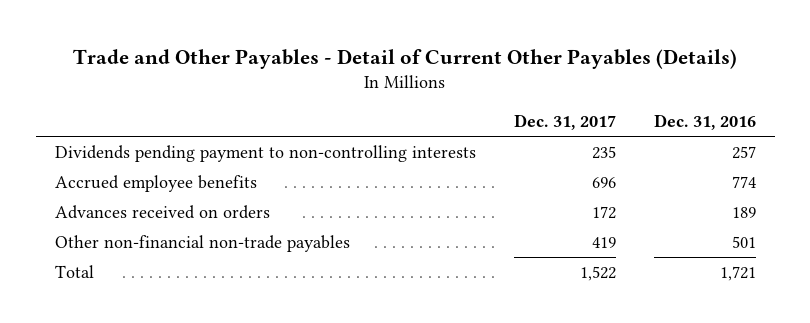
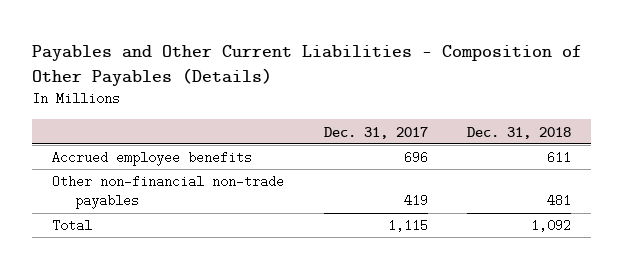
[73,48,738,69] Trade and Other Payables - Detail of Current Other Payables (Details) -> [32,44,583,86] Payables and Other Current Liabilities - Composition of Other Payables (Details)
[653,114,756,131] Dec. 31, 2016 -> none
none -> [467,126,572,139] Dec. 31, 2018
[54,144,476,162] Dividends pending payment to non-controlling interests -> none
[54,204,270,219] Advances received on orders -> none
[579,265,616,281] 1,522 -> [387,219,428,233] 1,115

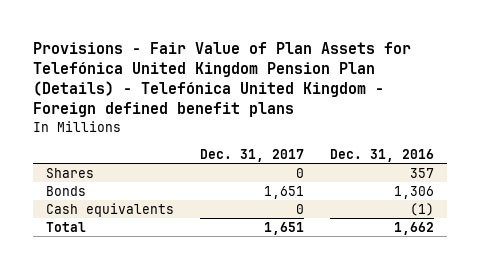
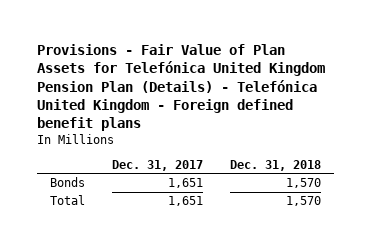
[330,148,435,162] Dec. 31, 2016 -> none
none -> [230,159,322,171] Dec. 31, 2018
[46,167,95,178] Shares -> none
[46,202,175,217] Cash equivalents -> none

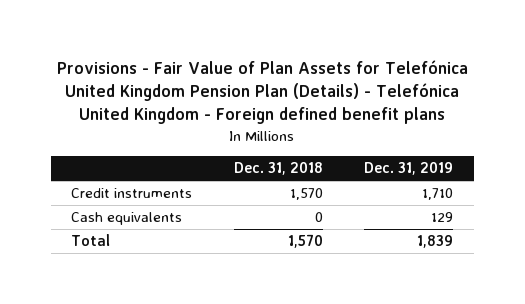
[112,159,204,171] Dec. 31, 2017 -> none
none -> [364,161,454,175] Dec. 31, 2019
[50,177,86,188] Bonds -> [71,188,193,199] Credit instruments
none -> [71,212,183,226] Cash equivalents

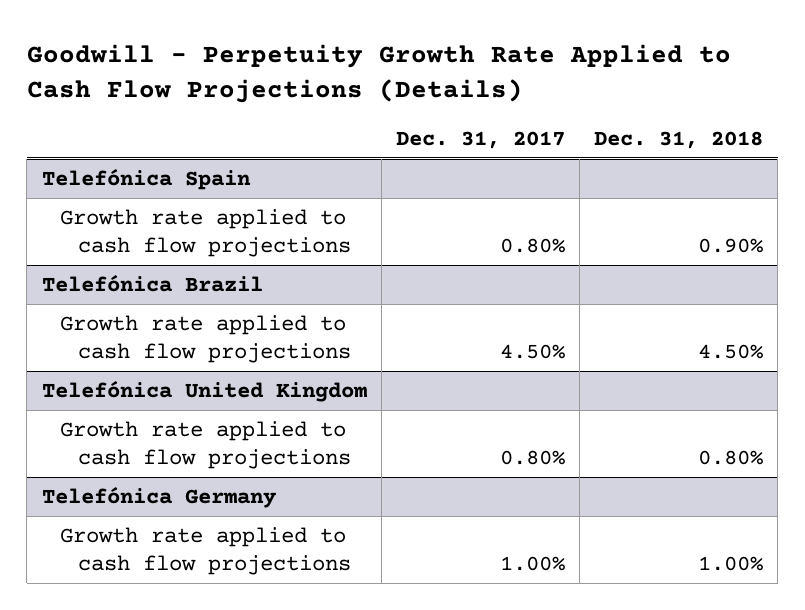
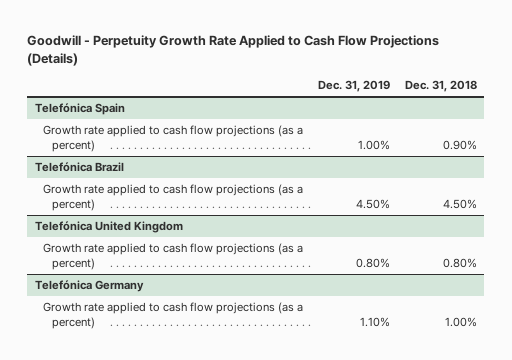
[395,130,565,149] Dec. 31, 2017 -> none
none -> [318,80,391,93] Dec. 31, 2019
[59,208,352,258] Growth rate applied to cash flow projections -> [43,125,304,152] Growth rate applied to cash flow projections (as a percent)
[59,314,352,364] Growth rate applied to cash flow projections -> [43,184,304,211] Growth rate applied to cash flow projections (as a percent)
[59,420,352,470] Growth rate applied to cash flow projections -> [43,243,304,270] Growth rate applied to cash flow projections (as a percent)
[59,526,352,576] Growth rate applied to cash flow projections -> [43,302,304,329] Growth rate applied to cash flow projections (as a percent)

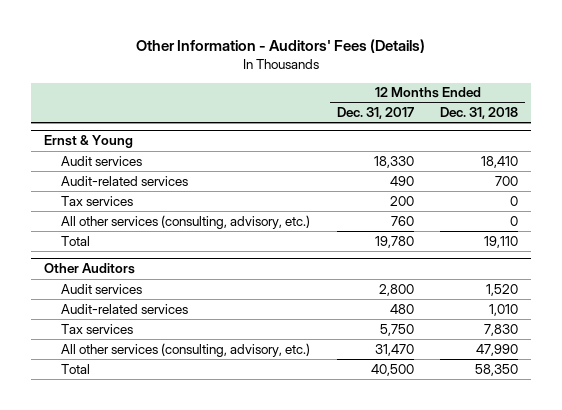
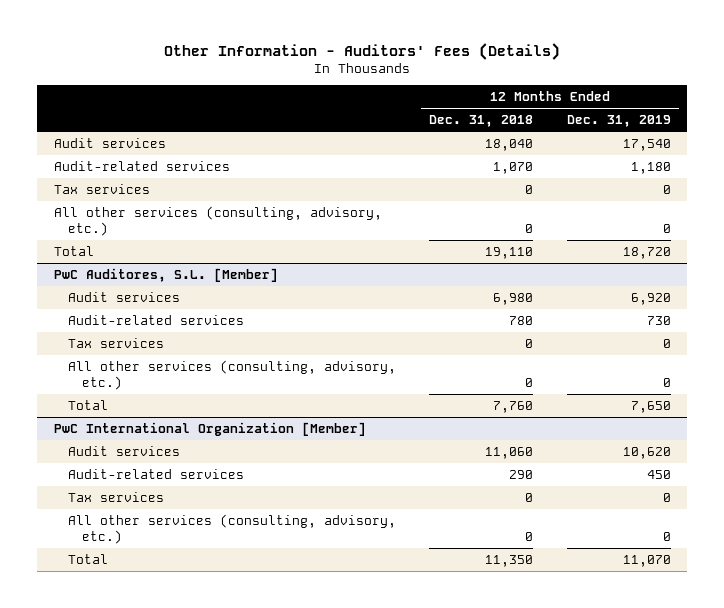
[336,107,414,120] Dec. 31, 2017 -> none
none -> [566,115,671,128] Dec. 31, 2019
[44,135,134,149] Ernst & Young -> none
[481,155,519,168] 18,410 -> [485,138,534,151] 18,040
[495,175,519,186] 700 -> [493,161,534,174] 1,070
[44,263,136,275] Other Auditors -> none
none -> [53,267,278,282] PwC Auditores, S.L. [Member]
[486,283,519,296] 1,520 -> [493,292,534,305] 6,980
[489,303,519,316] 1,010 -> [509,315,534,325] 780
[484,323,519,336] 7,830 -> [525,338,534,348] 0
[476,343,519,356] 47,990 -> [525,377,534,387] 0
[475,363,519,376] 58,350 -> [493,400,534,413] 7,760
none -> [53,421,366,436] PwC International Organization [Member]
none -> [68,445,181,456] Audit services
none -> [68,468,245,479] Audit-related services
none -> [68,491,165,502] Tax services
none -> [68,513,397,544] All other services (consulting, advisory, etc.)
none -> [68,553,109,564] Total

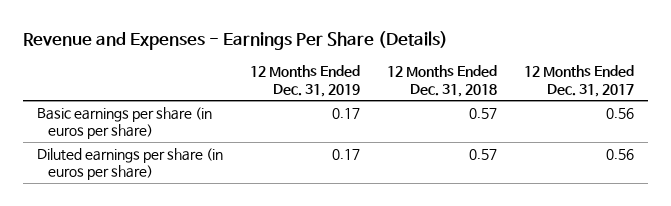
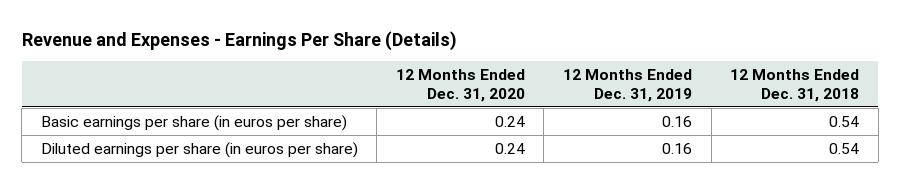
[524,65,635,97] 12 Months Ended Dec. 31, 2017 -> none
none -> [395,68,525,102] 12 Months Ended Dec. 31, 2020
[331,107,360,119] 0.17 -> [662,115,693,127] 0.16
[469,107,498,119] 0.57 -> [829,115,860,127] 0.54
[331,148,360,160] 0.17 -> [662,142,693,154] 0.16
[469,148,498,160] 0.57 -> [829,142,860,154] 0.54

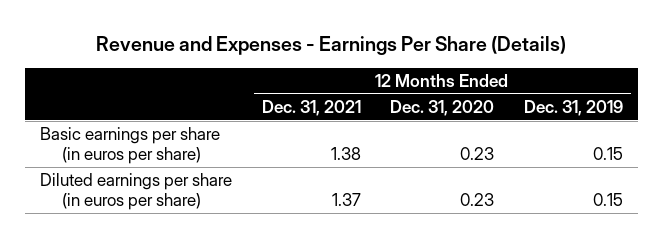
[730,68,860,102] 12 Months Ended Dec. 31, 2018 -> none
none -> [261,100,361,117] Dec. 31, 2021
[494,115,525,127] 0.24 -> [460,146,495,160] 0.23
[662,115,693,127] 0.16 -> [593,146,624,160] 0.15
[494,142,525,154] 0.24 -> [460,192,495,206] 0.23
[662,142,693,154] 0.16 -> [593,192,624,206] 0.15

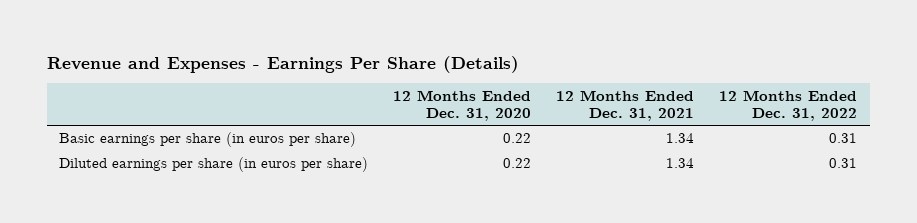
[524,100,624,117] Dec. 31, 2019 -> none
none -> [719,89,858,121] 12 Months Ended Dec. 31, 2022
[330,146,361,160] 1.38 -> [666,133,695,144] 1.34
[460,146,495,160] 0.23 -> [503,133,532,144] 0.22
[331,192,361,206] 1.37 -> [666,158,695,169] 1.34
[460,192,495,206] 0.23 -> [503,158,532,169] 0.22

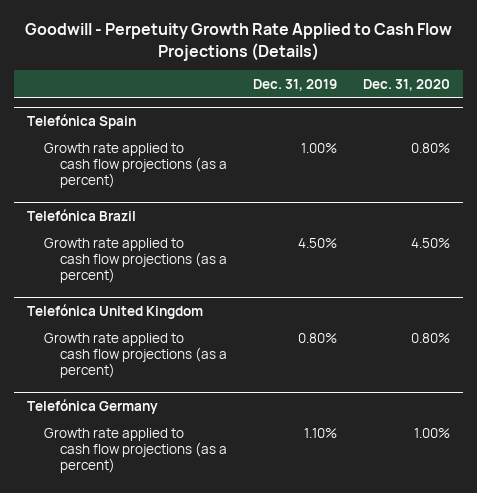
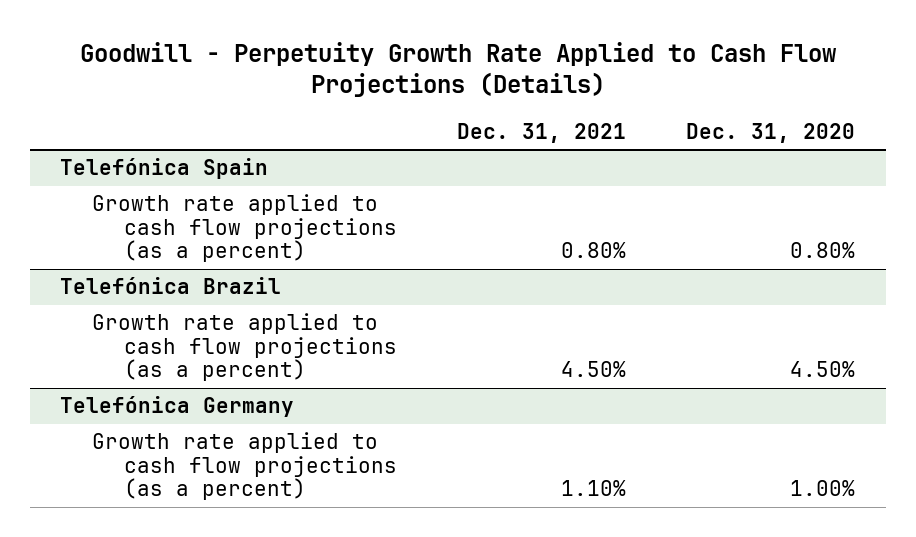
[253,79,338,92] Dec. 31, 2019 -> none
none -> [457,122,627,143] Dec. 31, 2021
[27,303,204,319] Telefónica United Kingdom -> none
[43,332,227,379] Growth rate applied to cash flow projections (as a percent) -> none

